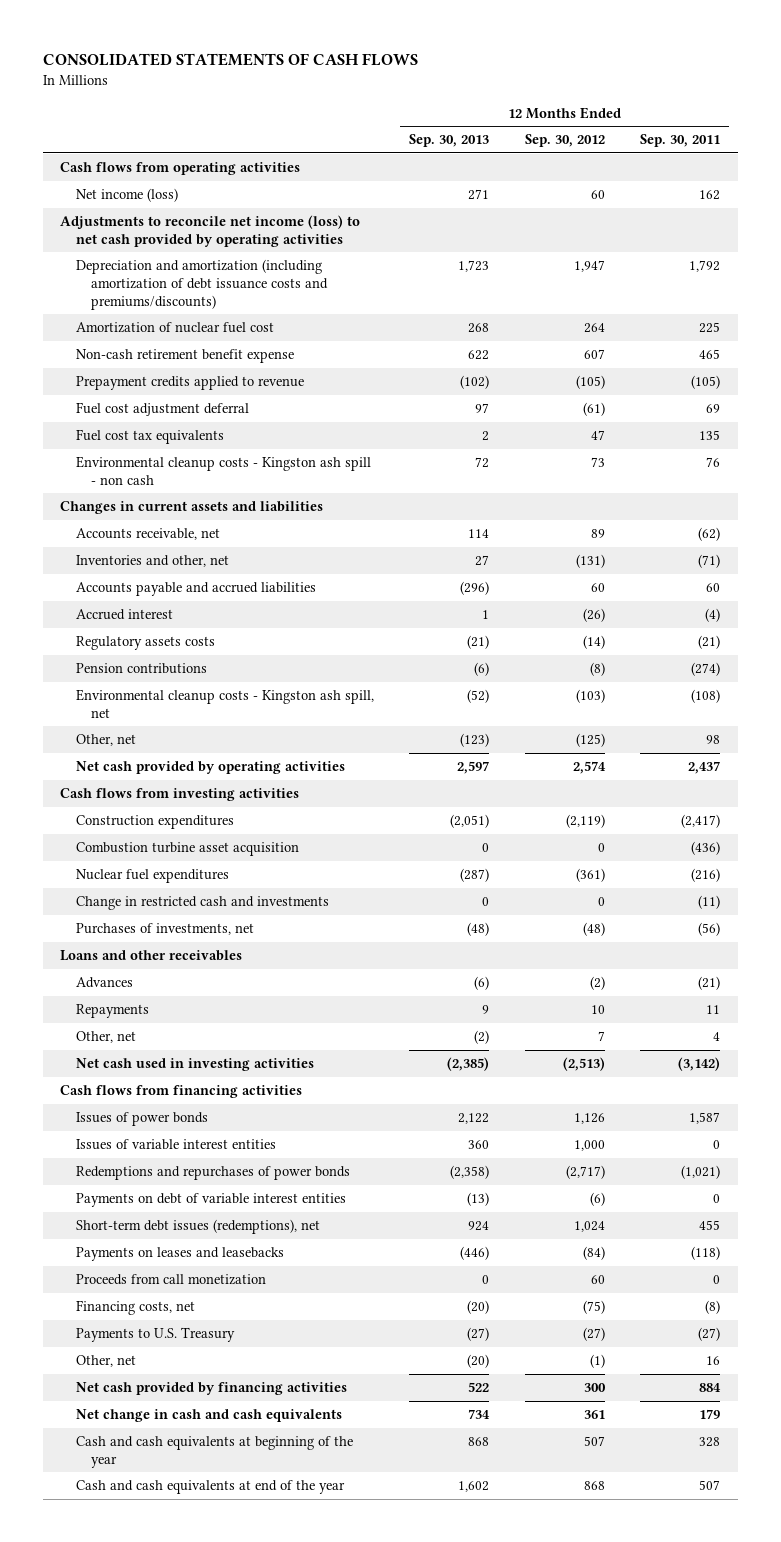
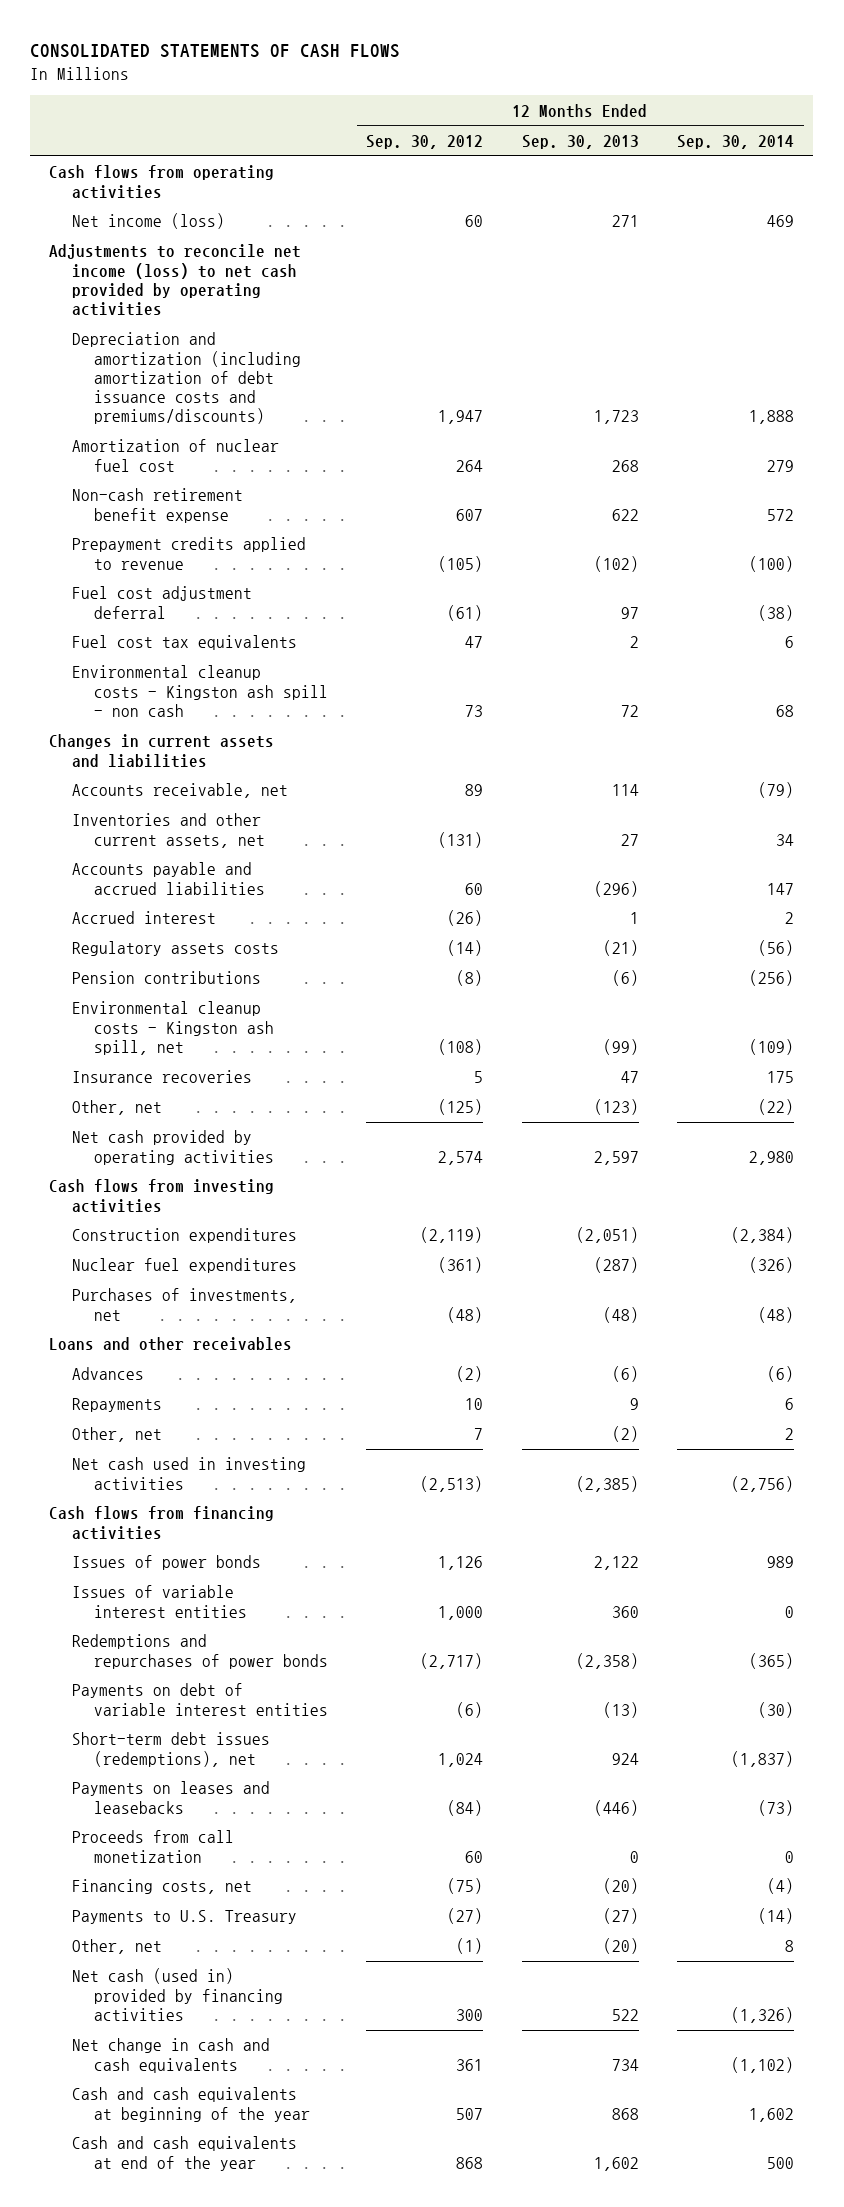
[640,134,721,148] Sep. 30, 2011 -> none
none -> [677,135,795,150] Sep. 30, 2014
[75,555,229,568] Inventories and other, net -> [71,813,266,848] Inventories and other current assets, net
[467,689,490,704] (52) -> [602,1038,639,1055] (99)
[575,689,605,704] (103) -> [438,1038,484,1055] (108)
none -> [71,1070,252,1084] Insurance recoveries
[75,842,299,857] Combustion turbine asset acquisition -> none
[75,896,329,911] Change in restricted cash and investments -> none
[75,1382,347,1396] Net cash provided by financing activities -> [71,1968,284,2021] Net cash (used in) provided by financing activities

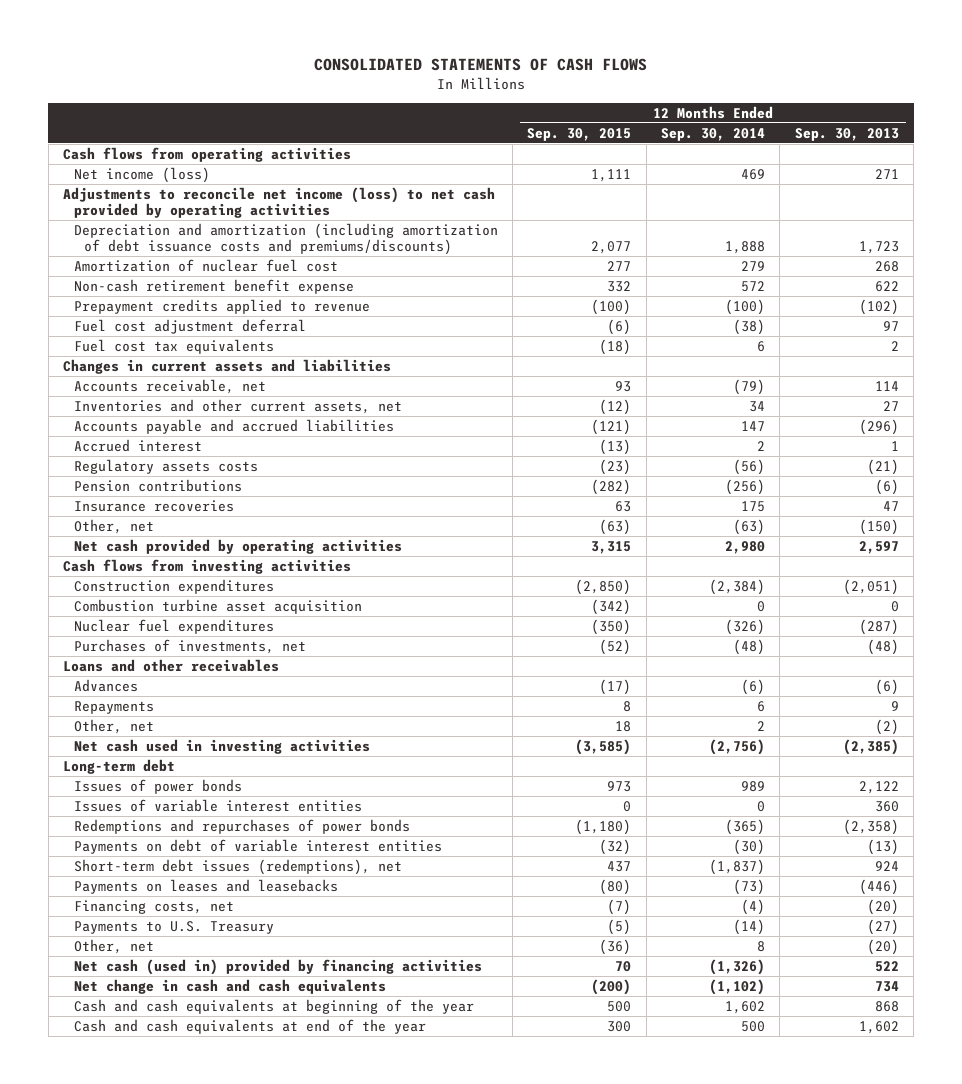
[366,135,484,150] Sep. 30, 2012 -> none
none -> [527,127,632,141] Sep. 30, 2015
[71,665,329,717] Environmental cleanup costs - Kingston ash spill - non cash -> none
[71,1001,275,1055] Environmental cleanup costs - Kingston ash spill, net -> none
[593,1099,639,1116] (123) -> [858,518,899,535] (150)
[758,1099,795,1116] (22) -> [733,518,766,535] (63)
none -> [73,598,362,614] Combustion turbine asset acquisition
[49,1506,275,1540] Cash flows from financing activities -> none
none -> [62,758,175,774] Long-term debt
[71,1830,234,1863] Proceeds from call monetization -> none

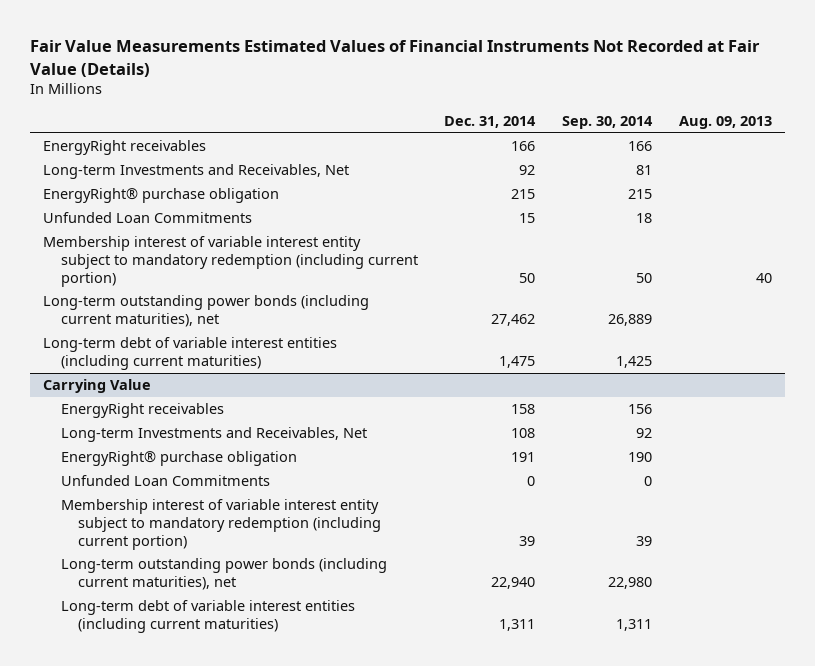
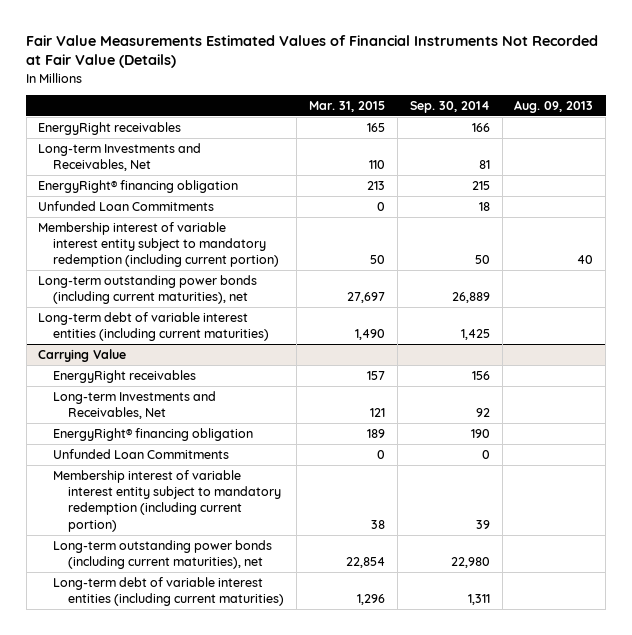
[444,116,537,129] Dec. 31, 2014 -> none
none -> [309,101,386,113] Mar. 31, 2015
[43,188,280,204] EnergyRight® purchase obligation -> [38,179,239,193] EnergyRight® financing obligation
[60,451,297,467] EnergyRight® purchase obligation -> [53,427,254,441] EnergyRight® financing obligation

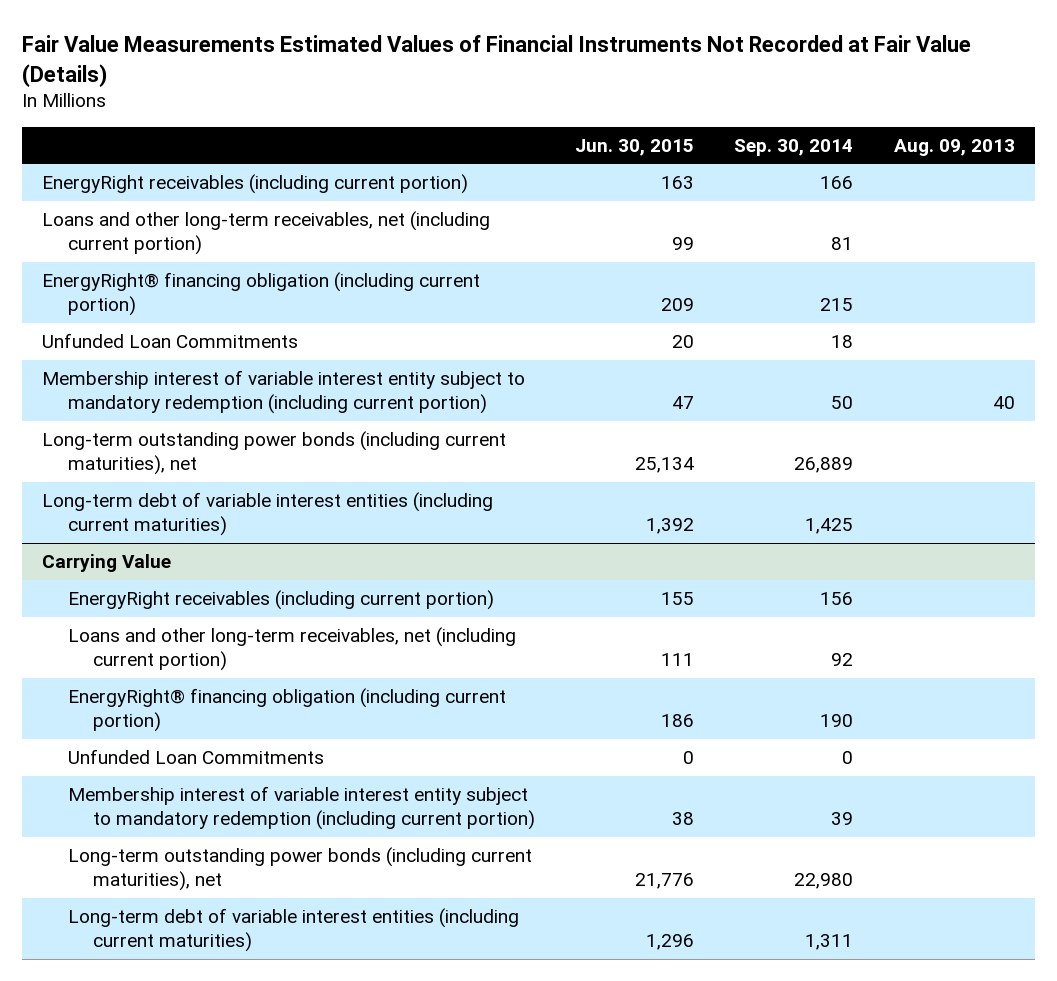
[309,101,386,113] Mar. 31, 2015 -> none
none -> [575,138,695,156] Jun. 30, 2015
[38,121,182,135] EnergyRight receivables -> [42,174,469,195] EnergyRight receivables (including current portion)
[38,142,202,172] Long-term Investments and Receivables, Net -> [42,211,491,256] Loans and other long-term receivables, net (including current portion)
[38,179,239,193] EnergyRight® financing obligation -> [42,272,481,317] EnergyRight® financing obligation (including current portion)
[53,369,197,383] EnergyRight receivables -> [67,590,494,611] EnergyRight receivables (including current portion)
[53,390,217,420] Long-term Investments and Receivables, Net -> [67,627,516,672] Loans and other long-term receivables, net (including current portion)
[53,427,254,441] EnergyRight® financing obligation -> [67,688,506,733] EnergyRight® financing obligation (including current portion)

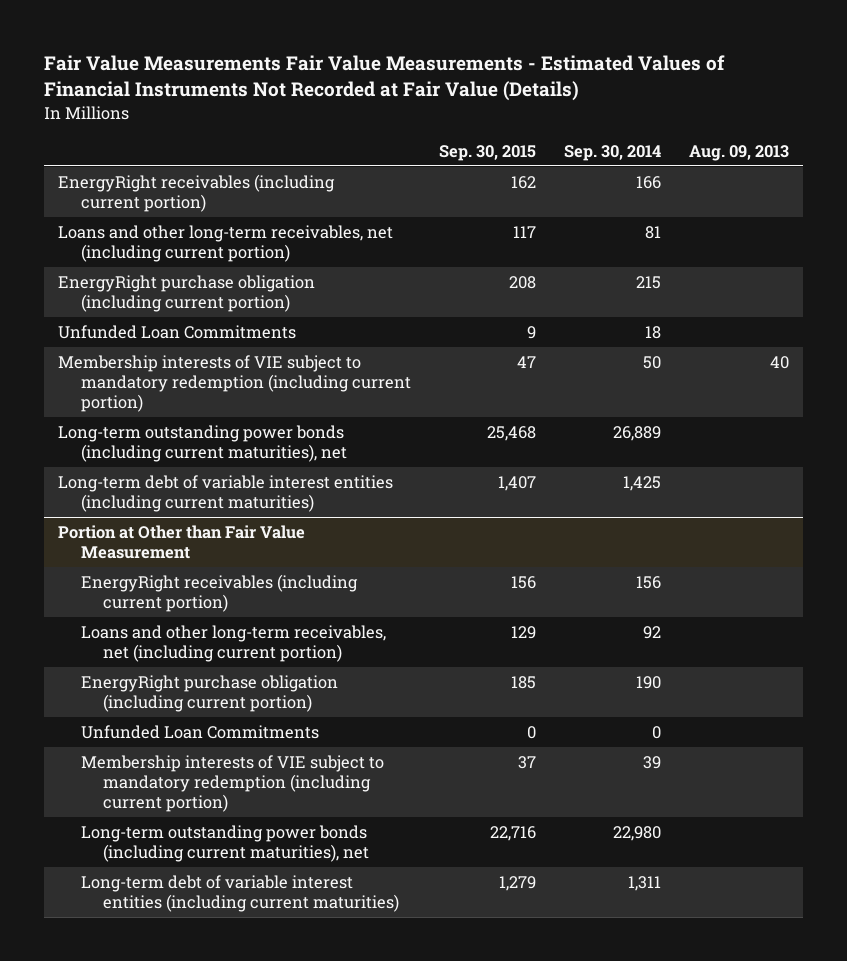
[22,34,972,87] Fair Value Measurements Estimated Values of Financial Instruments Not Recorded at Fair Value (Details) -> [44,55,726,102] Fair Value Measurements Fair Value Measurements - Estimated Values of Financial Instruments Not Recorded at Fair Value (Details)
[575,138,695,156] Jun. 30, 2015 -> none
none -> [438,144,536,161] Sep. 30, 2015
[42,272,481,317] EnergyRight® financing obligation (including current portion) -> [58,275,316,312] EnergyRight purchase obligation (including current portion)
[42,370,526,415] Membership interest of variable interest entity subject to mandatory redemption (including current portion) -> [58,355,411,412] Membership interests of VIE subject to mandatory redemption (including current portion)
[42,554,172,573] Carrying Value -> [58,525,306,559] Portion at Other than Fair Value Measurement
[67,688,506,733] EnergyRight® financing obligation (including current portion) -> [80,675,338,712] EnergyRight purchase obligation (including current portion)
[67,786,535,831] Membership interest of variable interest entity subject to mandatory redemption (including current portion) -> [80,755,384,812] Membership interests of VIE subject to mandatory redemption (including current portion)

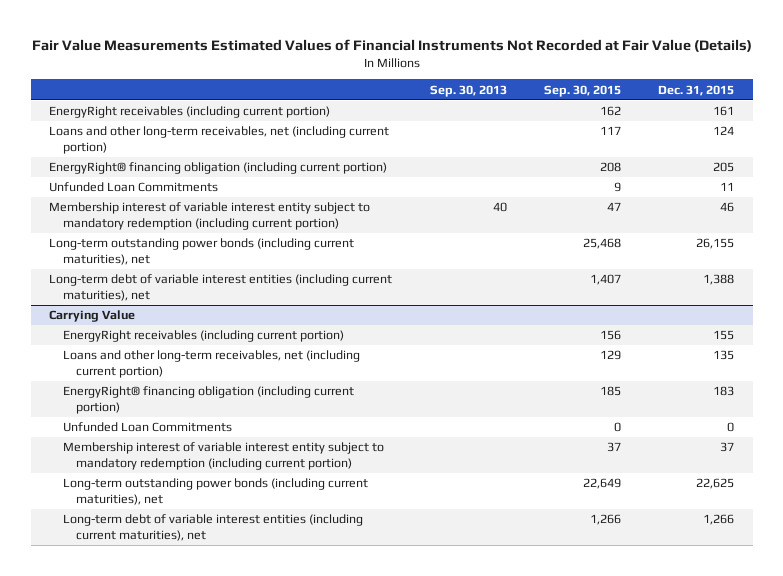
[44,55,726,102] Fair Value Measurements Fair Value Measurements - Estimated Values of Financial Instruments Not Recorded at Fair Value (Details) -> [31,39,752,53] Fair Value Measurements Estimated Values of Financial Instruments Not Recorded at Fair Value (Details)
[563,144,661,161] Sep. 30, 2014 -> none
[688,144,789,161] Aug. 09, 2013 -> none
none -> [429,84,507,97] Sep. 30, 2013
none -> [657,84,734,96] Dec. 31, 2015
[58,275,316,312] EnergyRight purchase obligation (including current portion) -> [49,162,388,175] EnergyRight® financing obligation (including current portion)
[58,355,411,412] Membership interests of VIE subject to mandatory redemption (including current portion) -> [49,202,371,231] Membership interest of variable interest entity subject to mandatory redemption (including current portion)
[58,475,394,512] Long-term debt of variable interest entities (including current maturities) -> [49,274,393,302] Long-term debt of variable interest entities (including current maturities), net
[58,525,306,559] Portion at Other than Fair Value Measurement -> [49,310,136,323] Carrying Value
[80,675,338,712] EnergyRight purchase obligation (including current portion) -> [62,386,354,415] EnergyRight® financing obligation (including current portion)
[80,755,384,812] Membership interests of VIE subject to mandatory redemption (including current portion) -> [62,442,384,471] Membership interest of variable interest entity subject to mandatory redemption (including current portion)
[489,826,536,842] 22,716 -> [582,478,621,490] 22,649
[80,875,399,912] Long-term debt of variable interest entities (including current maturities) -> [62,514,363,542] Long-term debt of variable interest entities (including current maturities), net
[498,876,536,892] 1,279 -> [589,514,621,526] 1,266

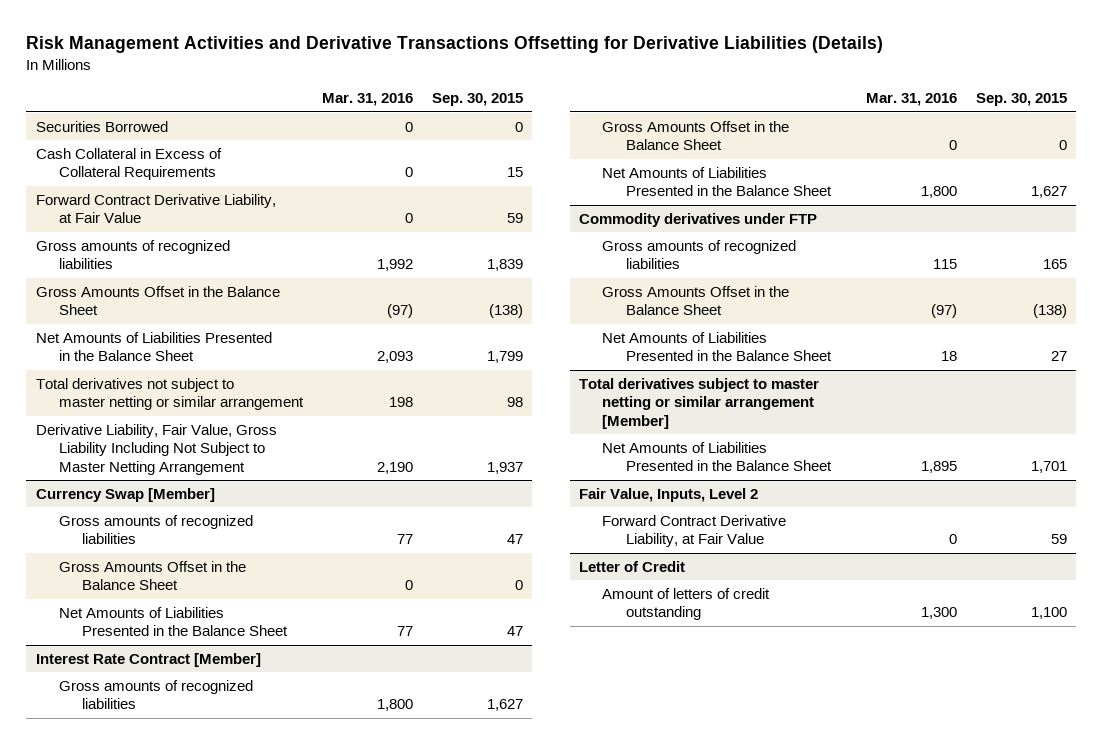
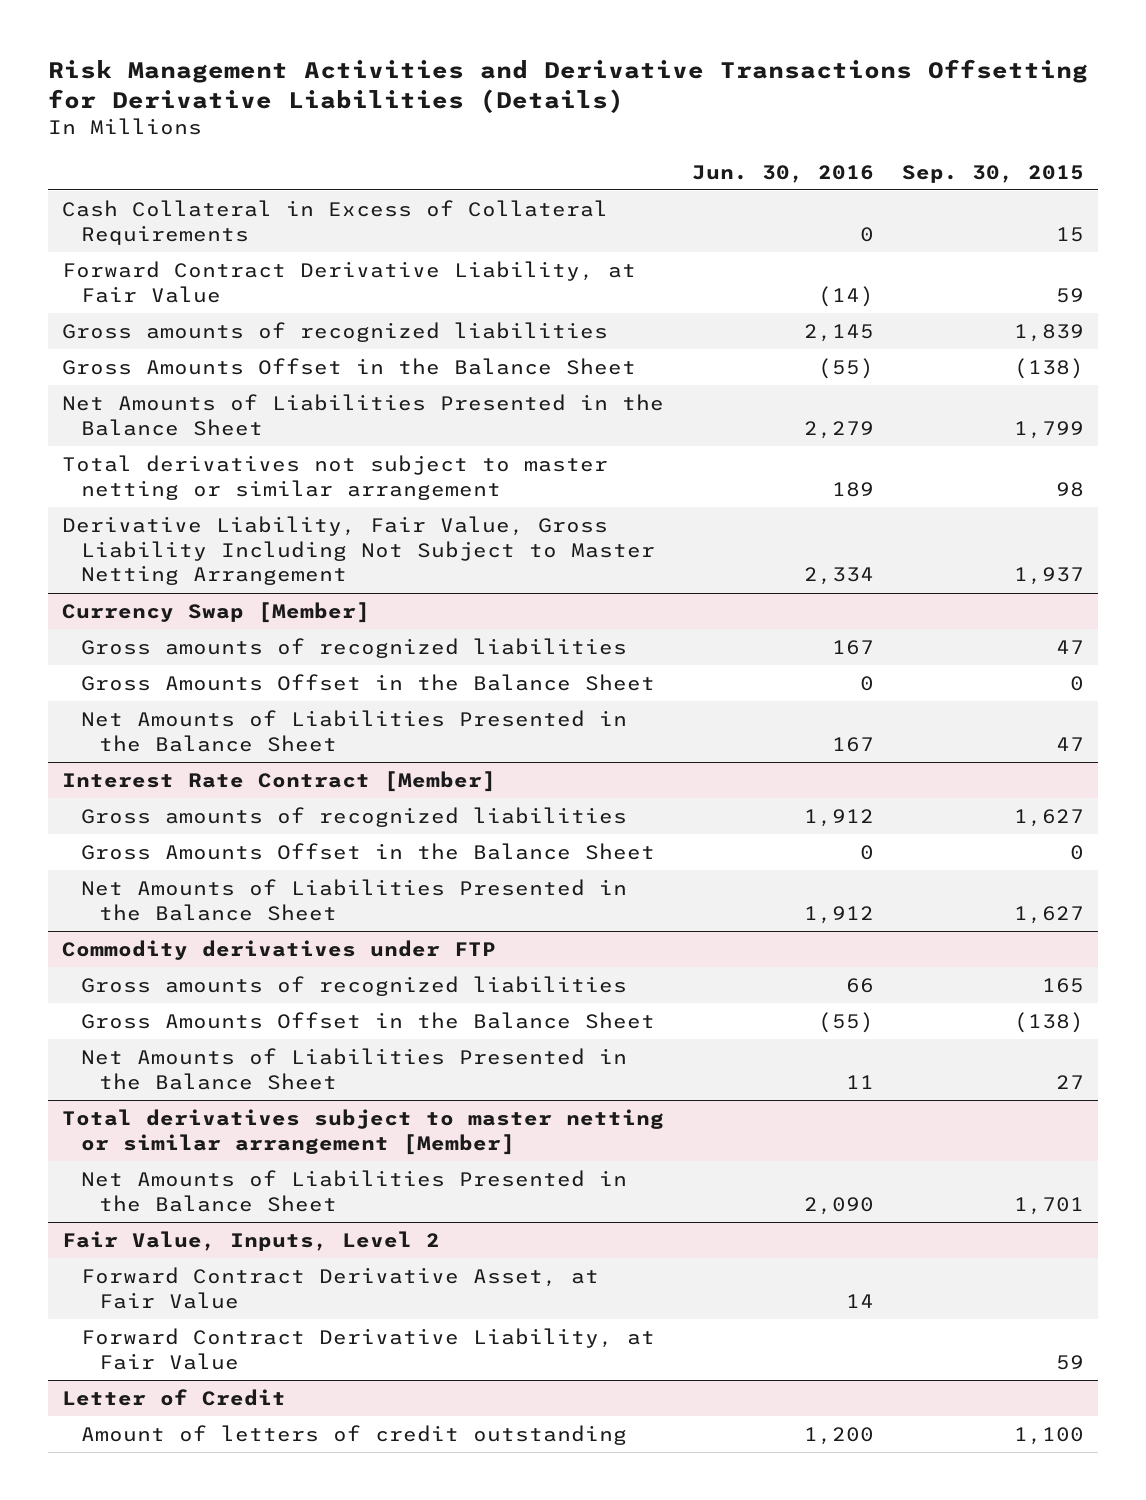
[321,93,413,107] Mar. 31, 2016 -> none
none -> [692,164,875,183] Jun. 30, 2016
[35,120,168,132] Securities Borrowed -> none
none -> [80,1266,599,1309] Forward Contract Derivative Asset, at Fair Value

